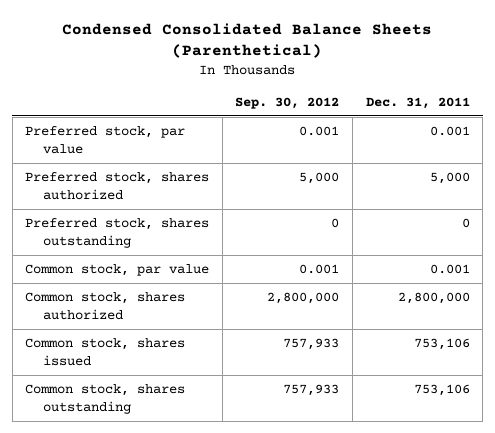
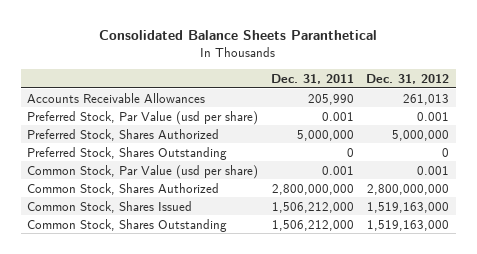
[62,22,433,59] Condensed Consolidated Balance Sheets (Parenthetical) -> [99,30,378,41] Consolidated Balance Sheets Paranthetical
[235,96,340,109] Sep. 30, 2012 -> none
none -> [366,73,450,84] Dec. 31, 2012
none -> [27,92,206,103] Accounts Receivable Allowances
[25,126,186,155] Preferred stock, par value -> [27,110,259,125] Preferred Stock, Par Value (usd per share)
[25,172,210,201] Preferred stock, shares authorized -> [27,128,220,141] Preferred Stock, Shares Authorized
[429,172,470,185] 5,000 -> [296,129,354,141] 5,000,000
[25,218,210,249] Preferred stock, shares outstanding -> [27,146,228,160] Preferred Stock, Shares Outstanding
[25,264,210,277] Common stock, par value -> [27,164,259,179] Common Stock, Par Value (usd per share)
[25,292,186,321] Common stock, shares authorized -> [27,182,220,195] Common Stock, Shares Authorized
[397,292,470,305] 2,800,000 -> [271,183,354,195] 2,800,000,000
[25,338,186,367] Common stock, shares issued -> [27,200,193,213] Common Stock, Shares Issued
[413,338,470,351] 753,106 -> [271,201,354,213] 1,506,212,000
[25,384,186,415] Common stock, shares outstanding -> [27,218,228,232] Common Stock, Shares Outstanding
[413,384,470,397] 753,106 -> [271,219,354,231] 1,506,212,000

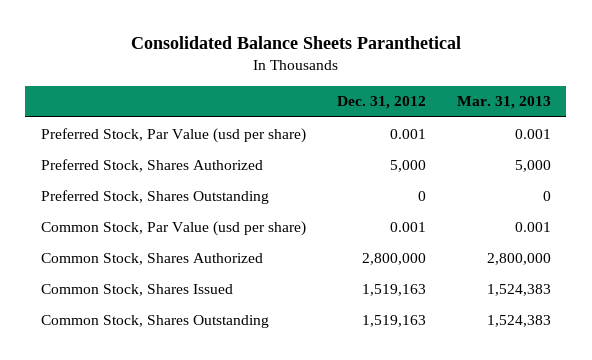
[270,73,354,84] Dec. 31, 2011 -> none
none -> [456,96,551,110] Mar. 31, 2013
[27,92,206,103] Accounts Receivable Allowances -> none
[392,129,450,141] 5,000,000 -> [389,159,426,172] 5,000
[367,183,450,195] 2,800,000,000 -> [361,252,426,265] 2,800,000
[367,201,450,213] 1,519,163,000 -> [361,283,426,296] 1,519,163
[367,219,450,231] 1,519,163,000 -> [361,314,426,327] 1,519,163

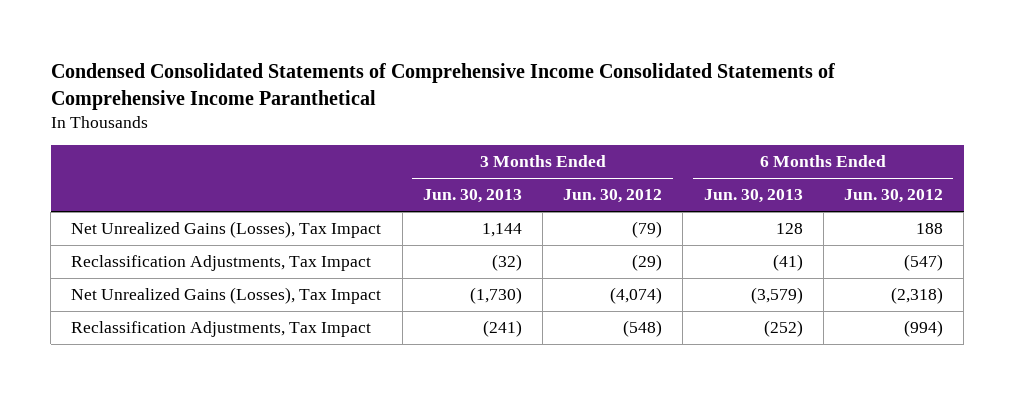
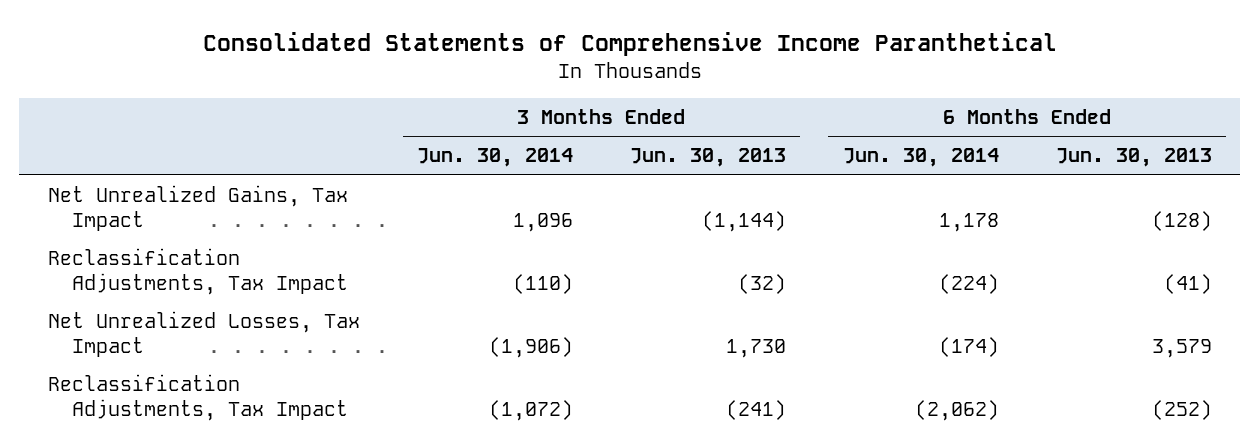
[50,62,835,110] Condensed Consolidated Statements of Comprehensive Income Consolidated Statements of Comprehensive Income Paranthetical -> [202,31,1057,56] Consolidated Statements of Comprehensive Income Paranthetical
[563,189,663,204] Jun. 30, 2012 -> none
[844,189,944,204] Jun. 30, 2012 -> none
none -> [416,148,573,168] Jun. 30, 2014
none -> [842,148,999,168] Jun. 30, 2014
[71,221,382,239] Net Unrealized Gains (Losses), Tax Impact -> [47,185,348,232] Net Unrealized Gains, Tax Impact
[481,223,522,238] 1,144 -> [701,211,786,233] (1,144)
[775,223,803,235] 128 -> [1151,211,1212,232] (128)
[71,287,382,305] Net Unrealized Gains (Losses), Tax Impact -> [47,311,360,358] Net Unrealized Losses, Tax Impact
[469,287,522,305] (1,730) -> [725,339,786,359] 1,730
[750,287,803,305] (3,579) -> [1151,339,1212,359] 3,579

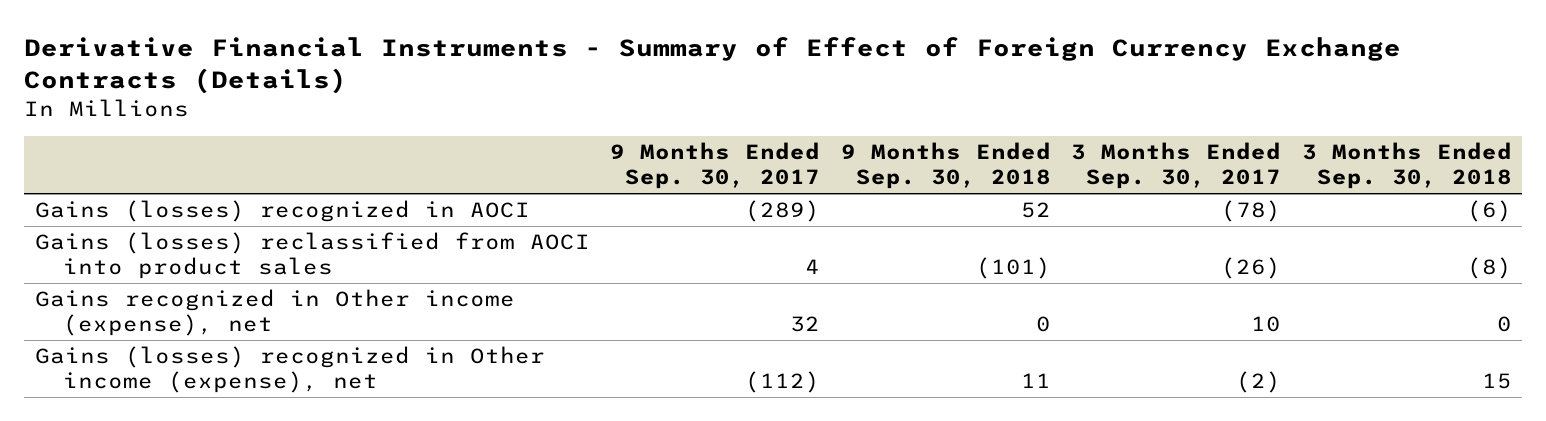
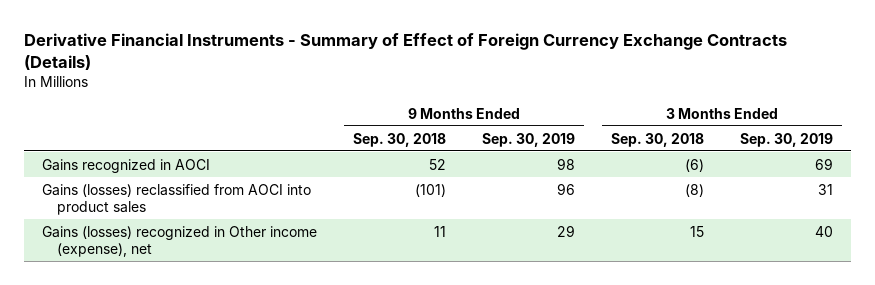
[610,142,821,190] 9 Months Ended Sep. 30, 2017 -> none
[1071,142,1282,190] 3 Months Ended Sep. 30, 2017 -> none
none -> [481,132,575,147] Sep. 30, 2019
none -> [739,132,833,147] Sep. 30, 2019
[34,200,530,223] Gains (losses) recognized in AOCI -> [41,158,210,173] Gains recognized in AOCI
[34,289,515,337] Gains recognized in Other income (expense), net -> none

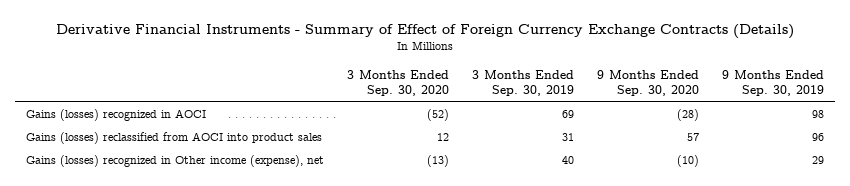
[352,132,446,147] Sep. 30, 2018 -> none
[610,132,704,147] Sep. 30, 2018 -> none
none -> [347,69,450,96] 3 Months Ended Sep. 30, 2020
none -> [596,69,699,96] 9 Months Ended Sep. 30, 2020
[41,158,210,173] Gains recognized in AOCI -> [26,108,207,121] Gains (losses) recognized in AOCI

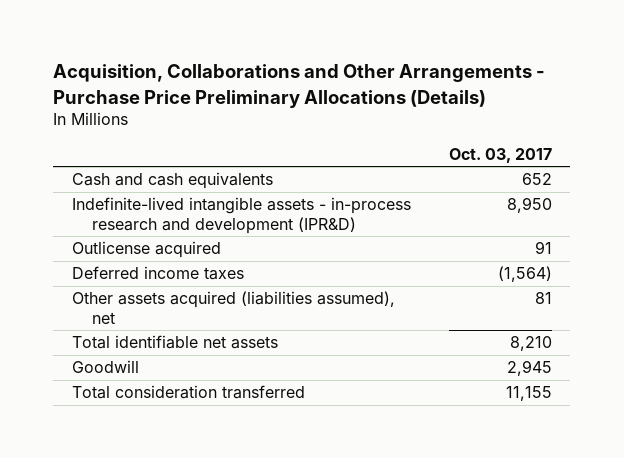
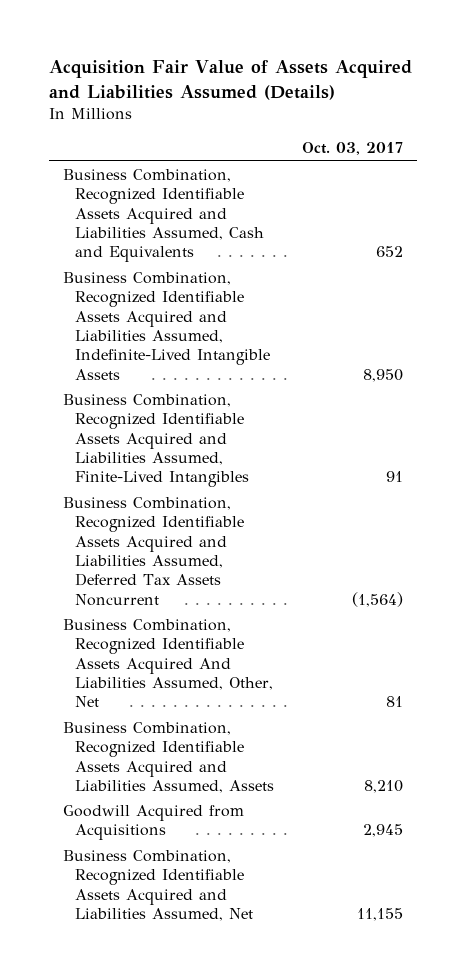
[53,64,546,108] Acquisition, Collaborations and Other Arrangements - Purchase Price Preliminary Allocations (Details) -> [48,60,412,100] Acquisition Fair Value of Assets Acquired and Liabilities Assumed (Details)
[72,172,274,190] Cash and cash equivalents -> [62,169,264,263] Business Combination, Recognized Identifiable Assets Acquired and Liabilities Assumed, Cash and Equivalents
[72,197,412,234] Indefinite-lived intangible assets - in-process research and development (IPR&D) -> [62,272,270,380] Business Combination, Recognized Identifiable Assets Acquired and Liabilities Assumed, Indefinite-Lived Intangible Assets
[72,241,222,259] Outlicense acquired -> [62,394,249,488] Business Combination, Recognized Identifiable Assets Acquired and Liabilities Assumed, Finite-Lived Intangibles
[72,266,245,281] Deferred income taxes -> [62,497,244,606] Business Combination, Recognized Identifiable Assets Acquired and Liabilities Assumed, Deferred Tax Assets Noncurrent
[72,291,396,324] Other assets acquired (liabilities assumed), net -> [62,619,273,708] Business Combination, Recognized Identifiable Assets Acquired And Liabilities Assumed, Other, Net
[72,335,279,350] Total identifiable net assets -> [62,722,274,794] Business Combination, Recognized Identifiable Assets Acquired and Liabilities Assumed, Assets
[72,360,140,374] Goodwill -> [62,805,244,841] Goodwill Acquired from Acquisitions
[72,385,306,400] Total consideration transferred -> [62,850,253,922] Business Combination, Recognized Identifiable Assets Acquired and Liabilities Assumed, Net

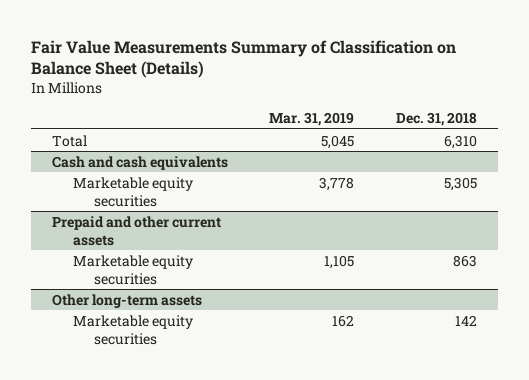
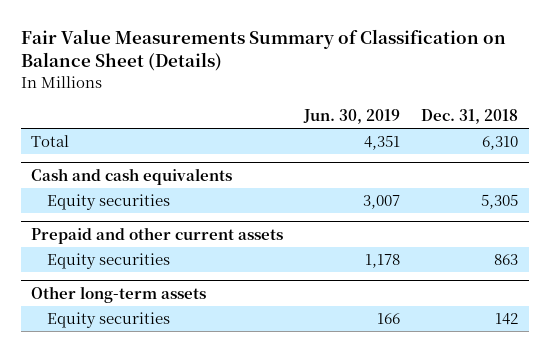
[269,111,355,126] Mar. 31, 2019 -> none
none -> [303,108,401,124] Jun. 30, 2019
[72,176,193,207] Marketable equity securities -> [46,194,170,211] Equity securities
[72,254,193,285] Marketable equity securities -> [46,253,170,270] Equity securities
[72,314,193,345] Marketable equity securities -> [46,312,170,329] Equity securities

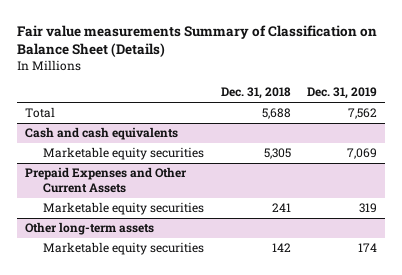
[20,29,506,72] Fair Value Measurements Summary of Classification on Balance Sheet (Details) -> [16,24,377,58] Fair value measurements Summary of Classification on Balance Sheet (Details)
[303,108,401,124] Jun. 30, 2019 -> none
none -> [306,87,377,100] Dec. 31, 2019
[482,136,519,151] 6,310 -> [261,108,291,120] 5,688
[46,194,170,211] Equity securities -> [43,147,205,161] Marketable equity securities
[31,226,284,244] Prepaid and other current assets -> [25,167,188,194] Prepaid Expenses and Other Current Assets
[46,253,170,270] Equity securities -> [43,202,205,216] Marketable equity securities
[494,254,519,266] 863 -> [271,203,291,213] 241
[46,312,170,329] Equity securities -> [43,242,205,256] Marketable equity securities

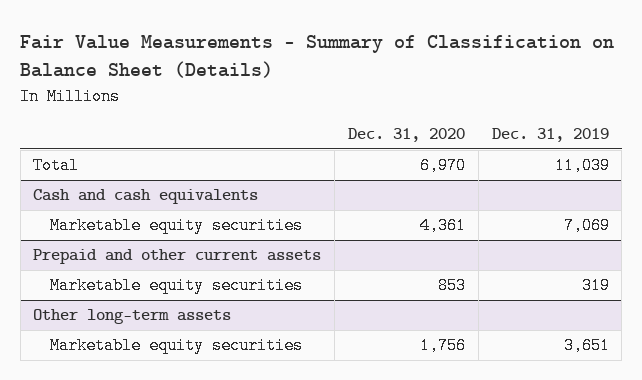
[16,24,377,58] Fair value measurements Summary of Classification on Balance Sheet (Details) -> [20,35,615,79] Fair Value Measurements - Summary of Classification on Balance Sheet (Details)
[220,87,291,100] Dec. 31, 2018 -> none
none -> [347,128,465,143] Dec. 31, 2020
[347,108,377,120] 7,562 -> [554,157,610,175] 11,039
[25,167,188,194] Prepaid Expenses and Other Current Assets -> [33,249,322,265] Prepaid and other current assets
[357,243,377,253] 174 -> [563,337,610,355] 3,651

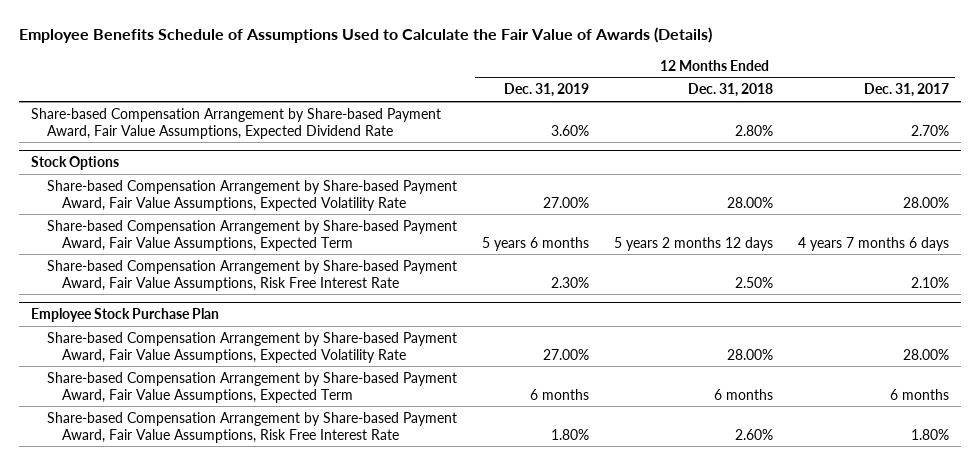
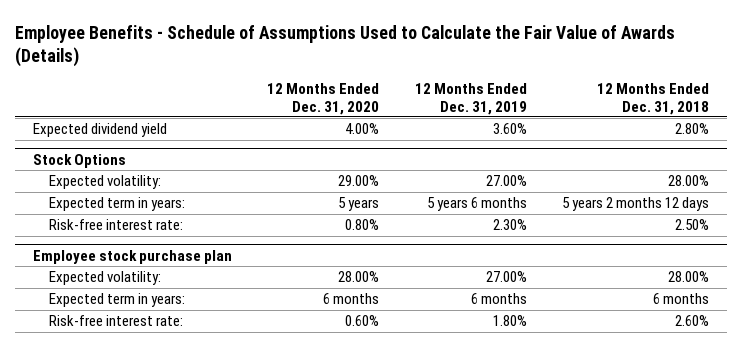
[18,27,712,44] Employee Benefits Schedule of Assumptions Used to Calculate the Fair Value of Awards (Details) -> [15,24,676,68] Employee Benefits - Schedule of Assumptions Used to Calculate the Fair Value of Awards (Details)
[863,83,949,98] Dec. 31, 2017 -> none
none -> [267,82,380,115] 12 Months Ended Dec. 31, 2020
[31,107,442,139] Share-based Compensation Arrangement by Share-based Payment Award, Fair Value Assumptions, Expected Dividend Rate -> [32,123,167,138] Expected dividend yield
[46,179,457,211] Share-based Compensation Arrangement by Share-based Payment Award, Fair Value Assumptions, Expected Volatility Rate -> [49,175,162,190] Expected volatility:
[46,219,457,251] Share-based Compensation Arrangement by Share-based Payment Award, Fair Value Assumptions, Expected Term -> [49,197,186,212] Expected term in years:
[46,259,457,291] Share-based Compensation Arrangement by Share-based Payment Award, Fair Value Assumptions, Risk Free Interest Rate -> [49,219,184,231] Risk-free interest rate:
[31,308,220,323] Employee Stock Purchase Plan -> [32,250,232,265] Employee stock purchase plan
[46,331,457,363] Share-based Compensation Arrangement by Share-based Payment Award, Fair Value Assumptions, Expected Volatility Rate -> [49,271,162,286] Expected volatility:
[46,371,457,403] Share-based Compensation Arrangement by Share-based Payment Award, Fair Value Assumptions, Expected Term -> [49,293,186,308] Expected term in years:
[46,411,457,443] Share-based Compensation Arrangement by Share-based Payment Award, Fair Value Assumptions, Risk Free Interest Rate -> [49,315,184,327] Risk-free interest rate:

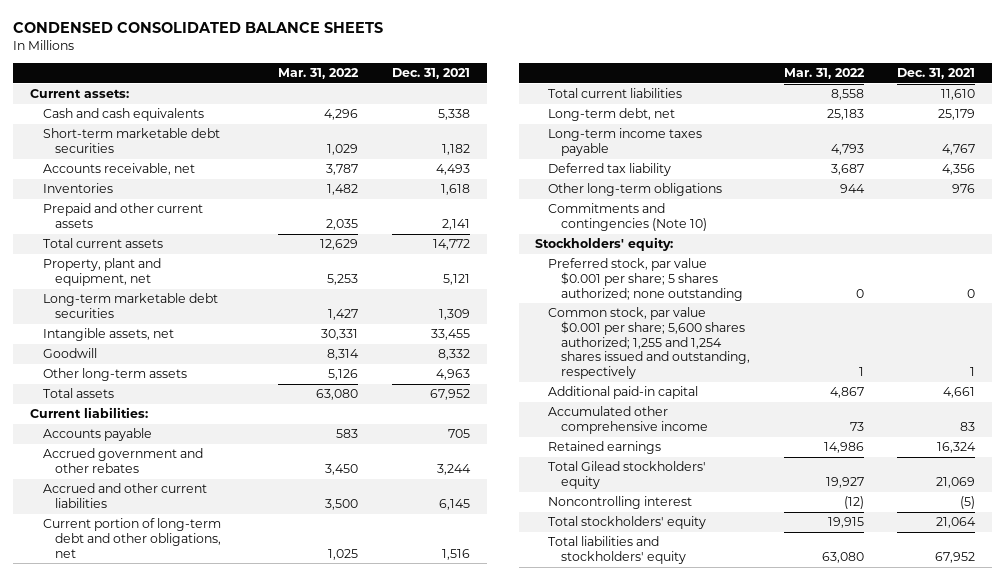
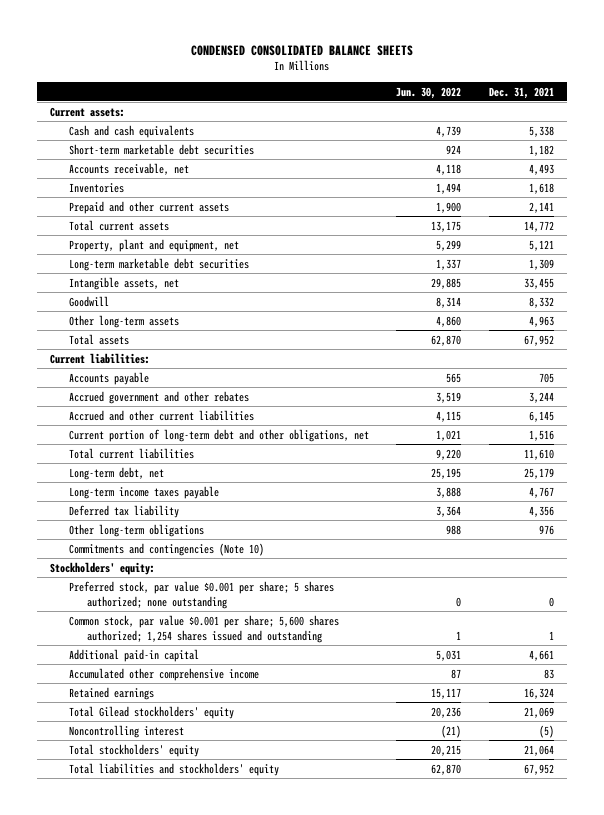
[278,68,360,80] Mar. 31, 2022 -> none
none -> [396,86,462,99] Jun. 30, 2022
[548,307,750,380] Common stock, par value $0.001 per share; 5,600 shares authorized; 1,255 and 1,254 shares issued and outstanding, respectively -> [68,614,339,643] Common stock, par value $0.001 per share; 5,600 shares authorized; 1,254 shares issued and outstanding

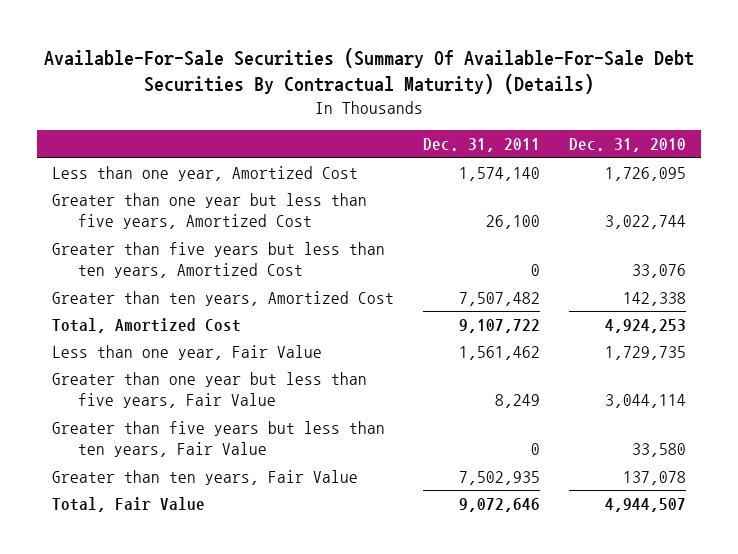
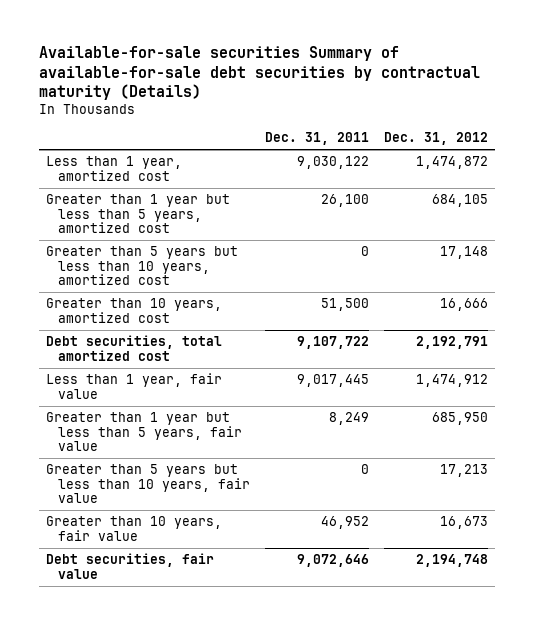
[43,47,694,95] Available-For-Sale Securities (Summary Of Available-For-Sale Debt Securities By Contractual Maturity) (Details) -> [38,46,480,100] Available-for-sale securities Summary of available-for-sale debt securities by contractual maturity (Details)
[569,138,687,153] Dec. 31, 2010 -> none
none -> [383,132,488,146] Dec. 31, 2012
[51,166,358,182] Less than one year, Amortized Cost -> [46,156,183,181] Less than 1 year, amortized cost
[458,167,540,182] 1,574,140 -> [296,156,369,170] 9,030,122
[51,193,367,230] Greater than one year but less than five years, Amortized Cost -> [46,194,231,234] Greater than 1 year but less than 5 years, amortized cost
[51,242,385,279] Greater than five years but less than ten years, Amortized Cost -> [46,246,239,286] Greater than 5 years but less than 10 years, amortized cost
[51,291,394,307] Greater than ten years, Amortized Cost -> [46,298,223,323] Greater than 10 years, amortized cost
[458,292,540,307] 7,507,482 -> [320,298,369,312] 51,500
[51,318,241,334] Total, Amortized Cost -> [46,335,223,361] Debt securities, total amortized cost
[51,345,322,361] Less than one year, Fair Value -> [46,373,223,399] Less than 1 year, fair value
[458,346,540,361] 1,561,462 -> [296,374,369,388] 9,017,445
[51,372,367,409] Greater than one year but less than five years, Fair Value -> [46,412,242,452] Greater than 1 year but less than 5 years, fair value
[51,421,385,458] Greater than five years but less than ten years, Fair Value -> [46,464,250,504] Greater than 5 years but less than 10 years, fair value
[51,470,358,486] Greater than ten years, Fair Value -> [46,516,223,541] Greater than 10 years, fair value
[458,471,540,486] 7,502,935 -> [320,516,369,530] 46,952
[51,497,205,513] Total, Fair Value -> [46,553,215,579] Debt securities, fair value

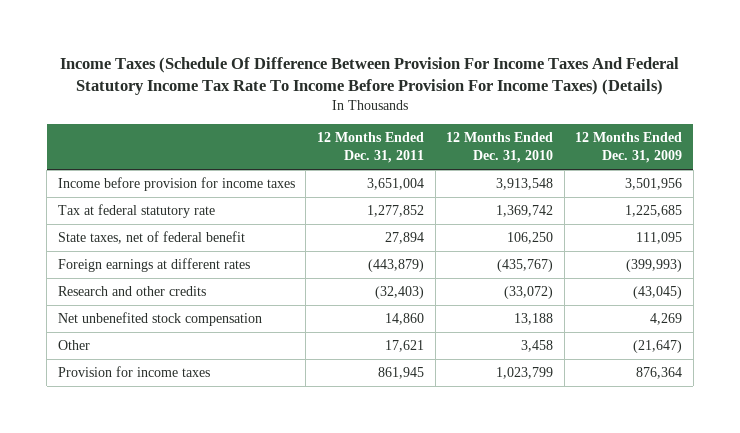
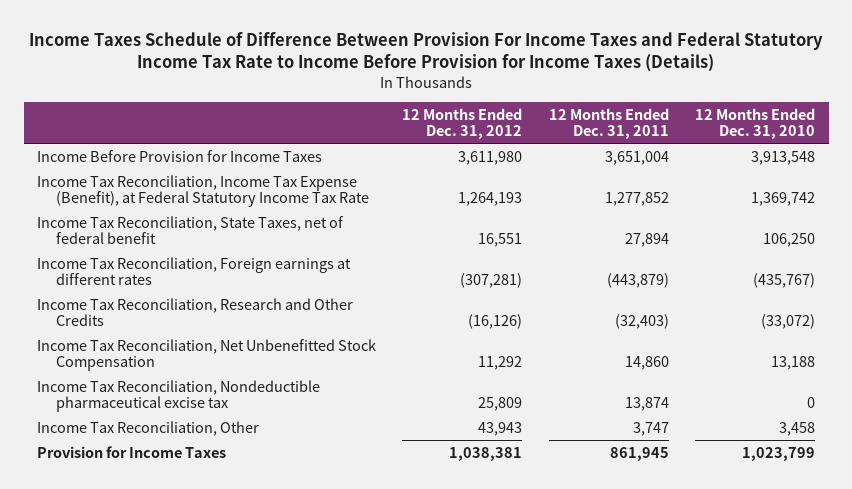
[60,56,680,95] Income Taxes (Schedule Of Difference Between Provision For Income Taxes And Federal Statutory Income Tax Rate To Income Before Provision For Income Taxes) (Details) -> [29,32,824,73] Income Taxes Schedule of Difference Between Provision For Income Taxes and Federal Statutory Income Tax Rate to Income Before Provision for Income Taxes (Details)
[575,132,683,164] 12 Months Ended Dec. 31, 2009 -> none
none -> [402,107,523,140] 12 Months Ended Dec. 31, 2012
[57,176,295,191] Income before provision for income taxes -> [37,149,323,162] Income Before Provision for Income Taxes
[57,203,215,218] Tax at federal statutory rate -> [37,174,370,208] Income Tax Reconciliation, Income Tax Expense (Benefit), at Federal Statutory Income Tax Rate
[57,230,245,244] State taxes, net of federal benefit -> [37,215,345,245] Income Tax Reconciliation, State Taxes, net of federal benefit
[57,257,250,272] Foreign earnings at different rates -> [37,256,352,286] Income Tax Reconciliation, Foreign earnings at different rates
[57,285,206,296] Research and other credits -> [37,297,354,327] Income Tax Reconciliation, Research and Other Credits
[57,311,262,326] Net unbenefited stock compensation -> [37,338,377,372] Income Tax Reconciliation, Net Unbenefitted Stock Compensation
none -> [37,379,321,413] Income Tax Reconciliation, Nondeductible pharmaceutical excise tax
[57,339,90,350] Other -> [37,420,260,436] Income Tax Reconciliation, Other
[384,339,424,352] 17,621 -> [632,421,669,436] 3,747
[57,365,210,377] Provision for income taxes -> [37,445,227,458] Provision for Income Taxes

